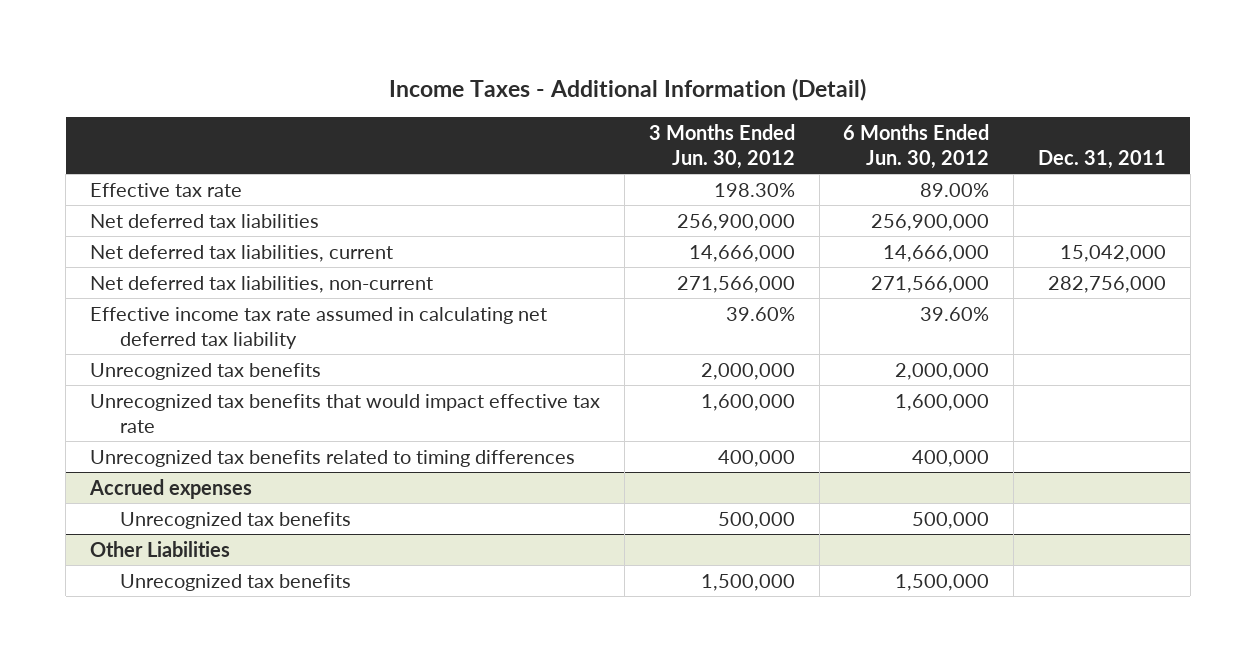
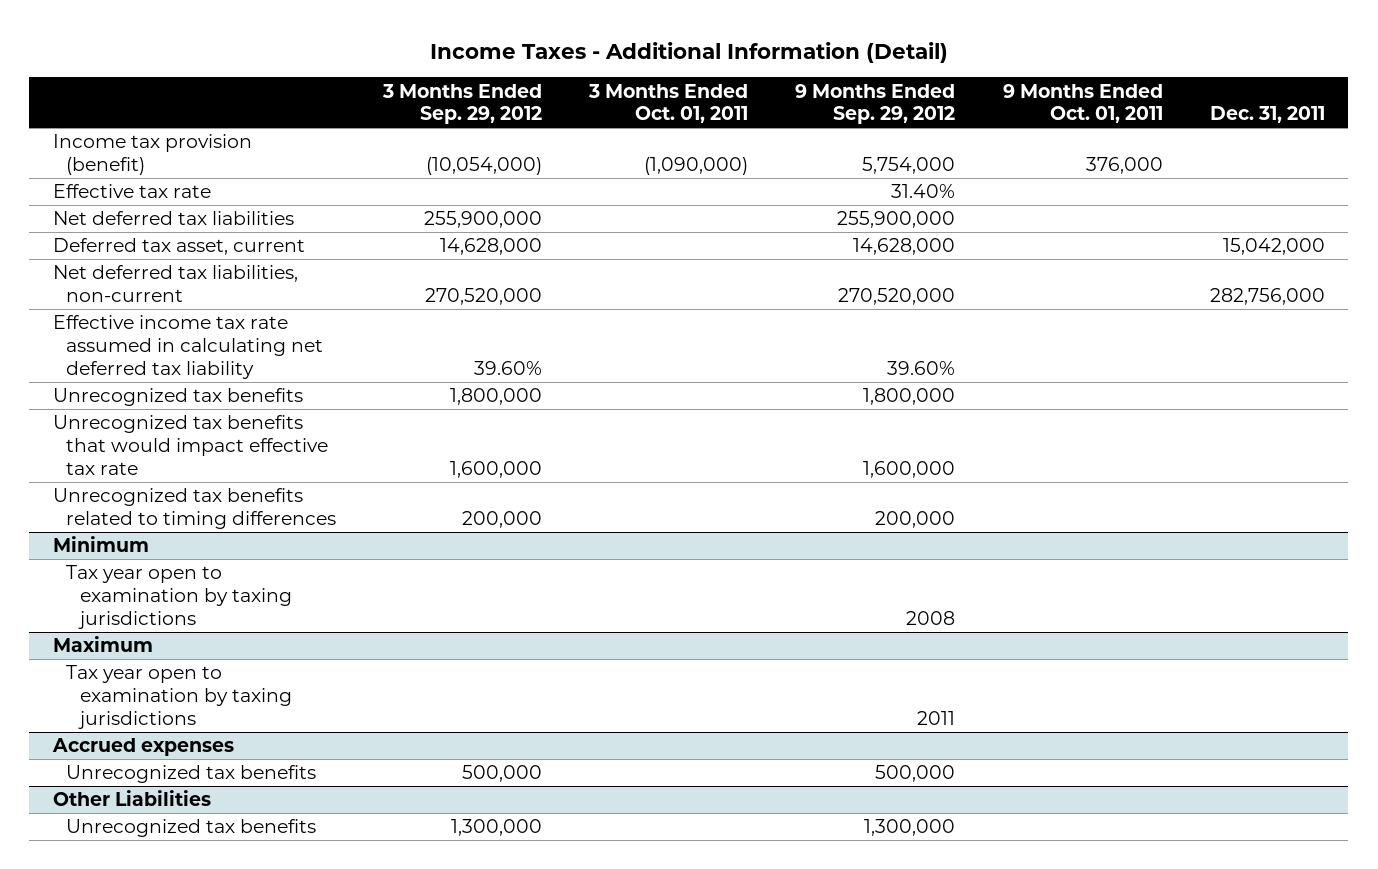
[648,123,795,170] 3 Months Ended Jun. 30, 2012 -> none
[843,123,990,170] 6 Months Ended Jun. 30, 2012 -> none
none -> [382,83,543,125] 3 Months Ended Sep. 29, 2012
none -> [588,83,749,124] 3 Months Ended Oct. 01, 2011
none -> [795,83,956,125] 9 Months Ended Sep. 29, 2012
none -> [1002,83,1163,124] 9 Months Ended Oct. 01, 2011
none -> [52,134,252,175] Income tax provision (benefit)
[90,244,394,262] Net deferred tax liabilities, current -> [52,238,305,256] Deferred tax asset, current
none -> [52,536,149,553] Minimum
none -> [66,565,292,629] Tax year open to examination by taxing jurisdictions
none -> [52,636,153,653] Maximum
none -> [66,665,292,729] Tax year open to examination by taxing jurisdictions

